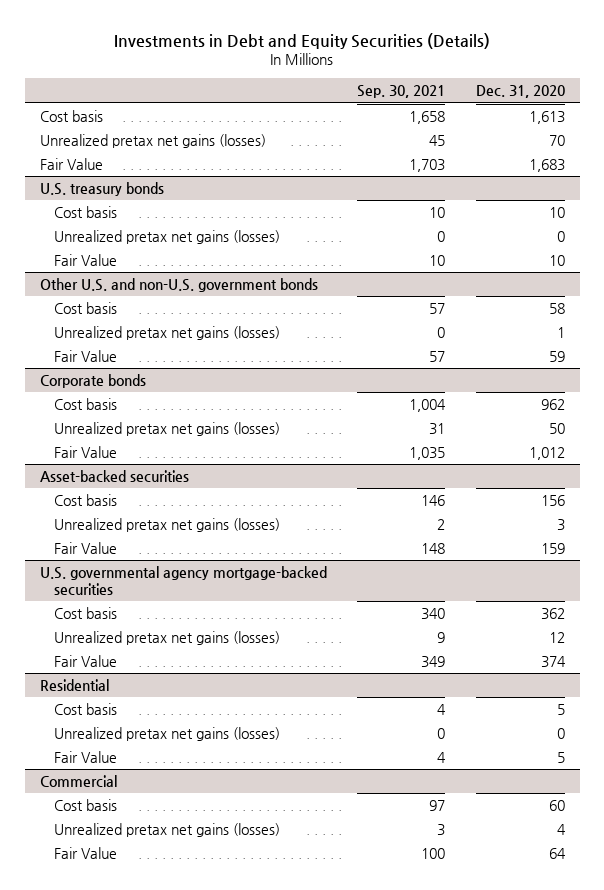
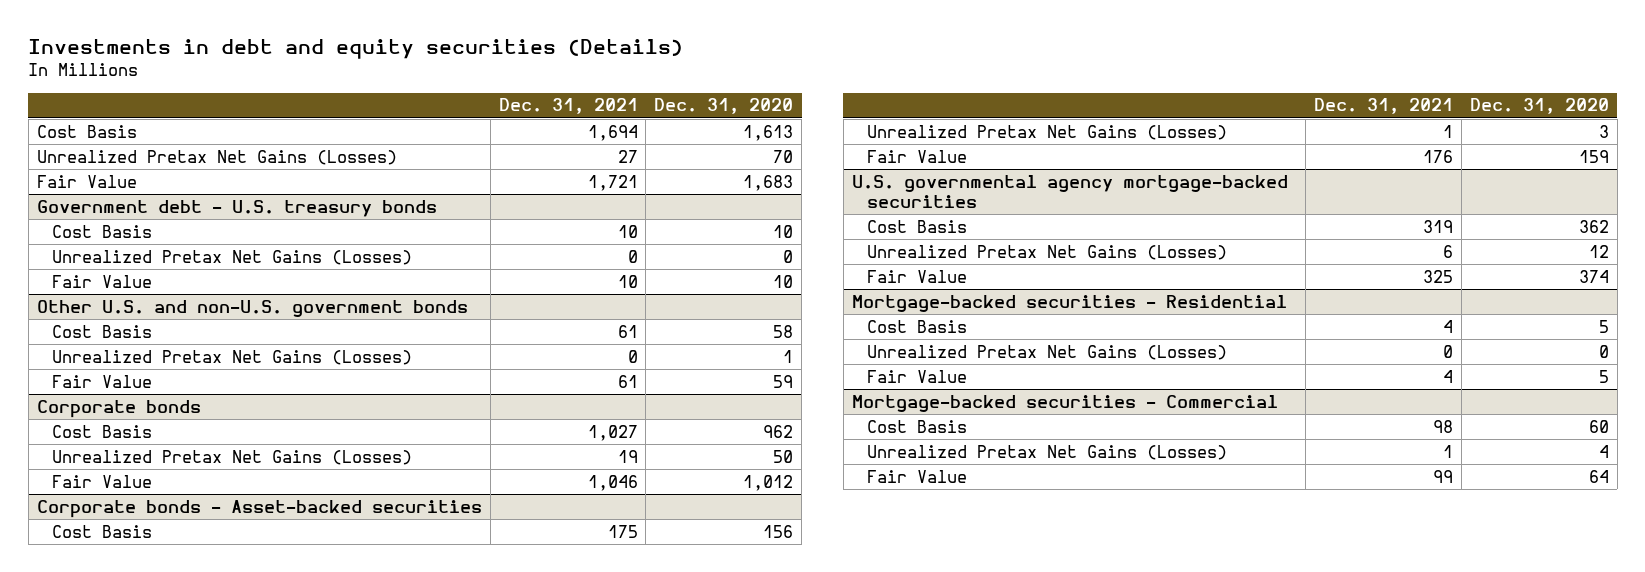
[114,32,491,49] Investments in Debt and Equity Securities (Details) -> [28,38,684,59] Investments in debt and equity securities (Details)
[357,85,446,99] Sep. 30, 2021 -> none
none -> [498,98,638,115] Dec. 31, 2021
[39,110,103,123] Cost basis -> [36,124,137,138] Cost Basis
[39,134,266,149] Unrealized pretax net gains (losses) -> [36,149,397,165] Unrealized Pretax Net Gains (Losses)
[39,182,164,197] U.S. treasury bonds -> [36,199,437,217] Government debt - U.S. treasury bonds
[54,206,118,219] Cost basis -> [51,224,152,238] Cost Basis
[54,230,281,245] Unrealized pretax net gains (losses) -> [51,249,412,265] Unrealized Pretax Net Gains (Losses)
[54,302,118,315] Cost basis -> [51,324,152,338] Cost Basis
[54,326,281,341] Unrealized pretax net gains (losses) -> [51,349,412,365] Unrealized Pretax Net Gains (Losses)
[54,398,118,411] Cost basis -> [51,424,152,438] Cost Basis
[54,422,281,437] Unrealized pretax net gains (losses) -> [51,449,412,465] Unrealized Pretax Net Gains (Losses)
[39,470,189,483] Asset-backed securities -> [36,499,482,518] Corporate bonds - Asset-backed securities
[54,494,118,507] Cost basis -> [51,524,152,538] Cost Basis
[54,518,281,533] Unrealized pretax net gains (losses) -> [866,124,1227,140] Unrealized Pretax Net Gains (Losses)
[54,607,118,620] Cost basis -> [866,219,967,233] Cost Basis
[54,631,281,646] Unrealized pretax net gains (losses) -> [866,244,1227,260] Unrealized Pretax Net Gains (Losses)
[39,679,109,692] Residential -> [851,294,1287,312] Mortgage-backed securities - Residential
[54,703,118,716] Cost basis -> [866,319,967,333] Cost Basis
[54,727,281,742] Unrealized pretax net gains (losses) -> [866,344,1227,360] Unrealized Pretax Net Gains (Losses)
[39,775,117,788] Commercial -> [851,394,1278,412] Mortgage-backed securities - Commercial
[54,799,118,812] Cost basis -> [866,419,967,433] Cost Basis
[54,823,281,838] Unrealized pretax net gains (losses) -> [866,444,1227,460] Unrealized Pretax Net Gains (Losses)

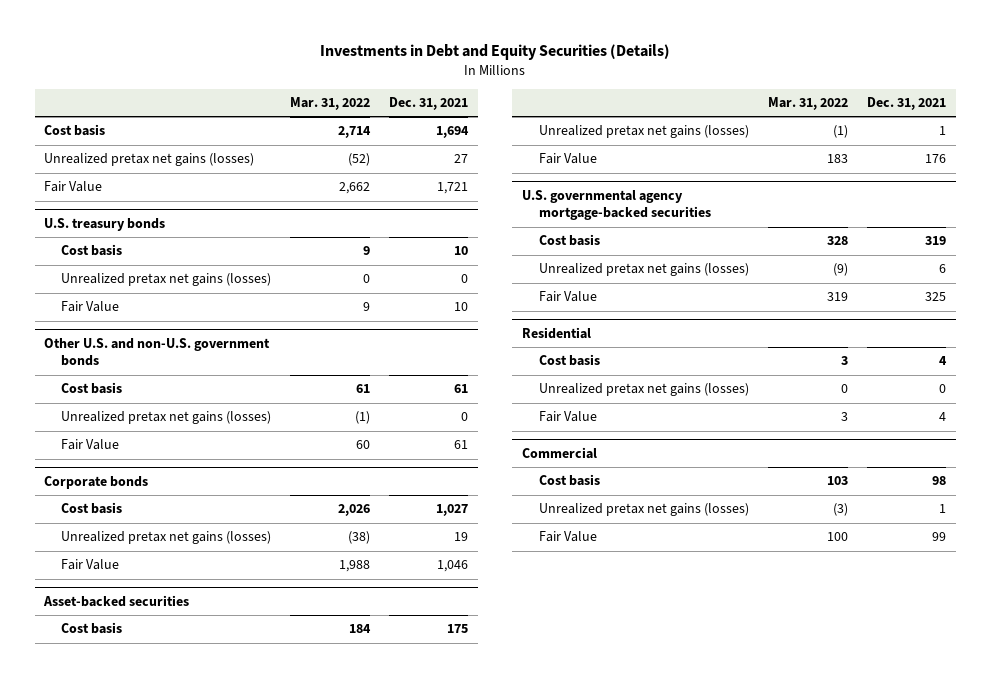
[28,38,684,59] Investments in debt and equity securities (Details) -> [320,44,671,61] Investments in Debt and Equity Securities (Details)
[654,98,794,115] Dec. 31, 2020 -> none
none -> [290,96,371,110] Mar. 31, 2022
[36,124,137,138] Cost Basis -> [44,124,106,137] Cost basis
[36,149,397,165] Unrealized Pretax Net Gains (Losses) -> [44,153,255,167] Unrealized pretax net gains (losses)
[36,199,437,217] Government debt - U.S. treasury bonds -> [44,218,166,232] U.S. treasury bonds
[51,224,152,238] Cost Basis -> [61,244,123,257] Cost basis
[51,249,412,265] Unrealized Pretax Net Gains (Losses) -> [61,273,272,287] Unrealized pretax net gains (losses)
[51,324,152,338] Cost Basis -> [61,382,123,395] Cost basis
[51,349,412,365] Unrealized Pretax Net Gains (Losses) -> [61,411,272,425] Unrealized pretax net gains (losses)
[51,424,152,438] Cost Basis -> [61,502,123,515] Cost basis
[51,449,412,465] Unrealized Pretax Net Gains (Losses) -> [61,531,272,545] Unrealized pretax net gains (losses)
[36,499,482,518] Corporate bonds - Asset-backed securities -> [43,595,190,608] Asset-backed securities
[51,524,152,538] Cost Basis -> [61,622,123,635] Cost basis
[866,124,1227,140] Unrealized Pretax Net Gains (Losses) -> [538,125,749,139] Unrealized pretax net gains (losses)
[866,219,967,233] Cost Basis -> [538,234,600,247] Cost basis
[866,244,1227,260] Unrealized Pretax Net Gains (Losses) -> [538,263,749,277] Unrealized pretax net gains (losses)
[851,294,1287,312] Mortgage-backed securities - Residential -> [521,327,591,340] Residential
[866,319,967,333] Cost Basis -> [538,354,600,367] Cost basis
[866,344,1227,360] Unrealized Pretax Net Gains (Losses) -> [538,383,749,397] Unrealized pretax net gains (losses)
[851,394,1278,412] Mortgage-backed securities - Commercial -> [521,447,597,460] Commercial
[866,419,967,433] Cost Basis -> [538,474,600,487] Cost basis
[866,444,1227,460] Unrealized Pretax Net Gains (Losses) -> [538,503,749,517] Unrealized pretax net gains (losses)

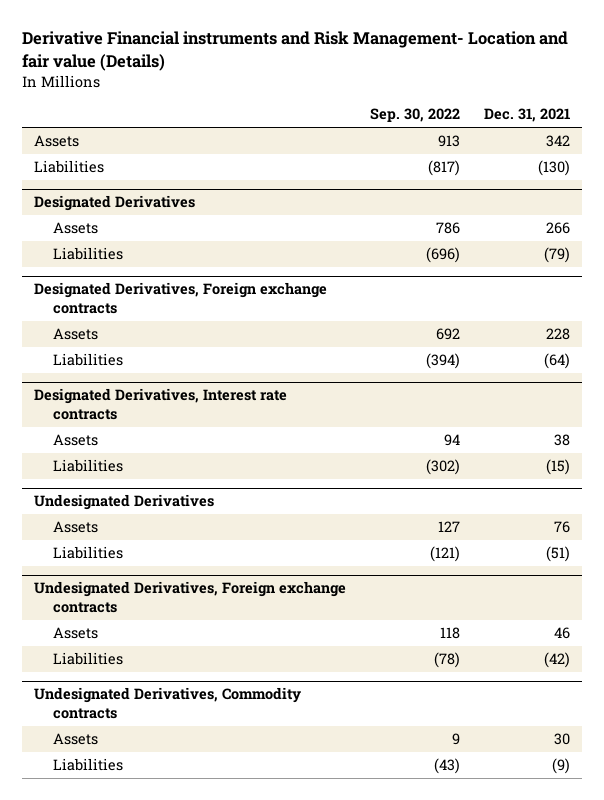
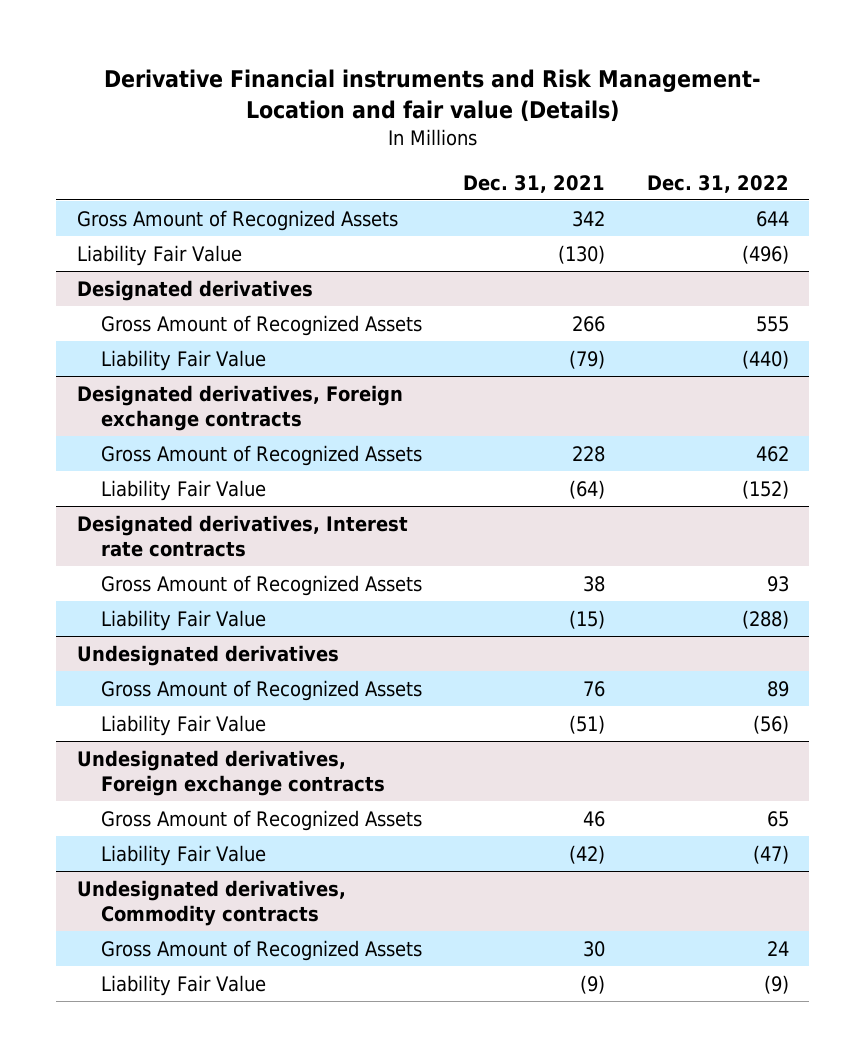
[369,108,460,123] Sep. 30, 2022 -> none
none -> [646,174,789,193] Dec. 31, 2022
[33,135,79,148] Assets -> [77,209,399,231] Gross Amount of Recognized Assets
[33,160,104,174] Liabilities -> [77,244,243,266] Liability Fair Value
[33,195,195,212] Designated Derivatives -> [77,279,314,301] Designated derivatives
[53,222,99,235] Assets -> [100,314,422,336] Gross Amount of Recognized Assets
[53,247,124,261] Liabilities -> [100,349,266,371] Liability Fair Value
[33,282,327,314] Designated Derivatives, Foreign exchange contracts -> [77,384,404,431] Designated derivatives, Foreign exchange contracts
[53,328,99,341] Assets -> [100,444,422,466] Gross Amount of Recognized Assets
[53,353,124,367] Liabilities -> [100,479,266,501] Liability Fair Value
[33,388,287,420] Designated Derivatives, Interest rate contracts -> [77,514,409,557] Designated derivatives, Interest rate contracts
[53,434,99,447] Assets -> [100,574,422,596] Gross Amount of Recognized Assets
[53,459,124,473] Liabilities -> [100,609,266,631] Liability Fair Value
[33,494,214,511] Undesignated Derivatives -> [77,644,340,666] Undesignated derivatives
[53,521,99,534] Assets -> [100,679,422,701] Gross Amount of Recognized Assets
[53,546,124,560] Liabilities -> [100,714,266,736] Liability Fair Value
[33,581,346,613] Undesignated Derivatives, Foreign exchange contracts -> [77,749,385,796] Undesignated derivatives, Foreign exchange contracts
[53,627,99,640] Assets -> [100,809,422,831] Gross Amount of Recognized Assets
[53,652,124,666] Liabilities -> [100,844,266,866] Liability Fair Value
[33,687,301,719] Undesignated Derivatives, Commodity contracts -> [77,879,347,926] Undesignated derivatives, Commodity contracts
[53,733,99,746] Assets -> [100,939,422,961] Gross Amount of Recognized Assets
[53,758,124,772] Liabilities -> [100,974,266,996] Liability Fair Value

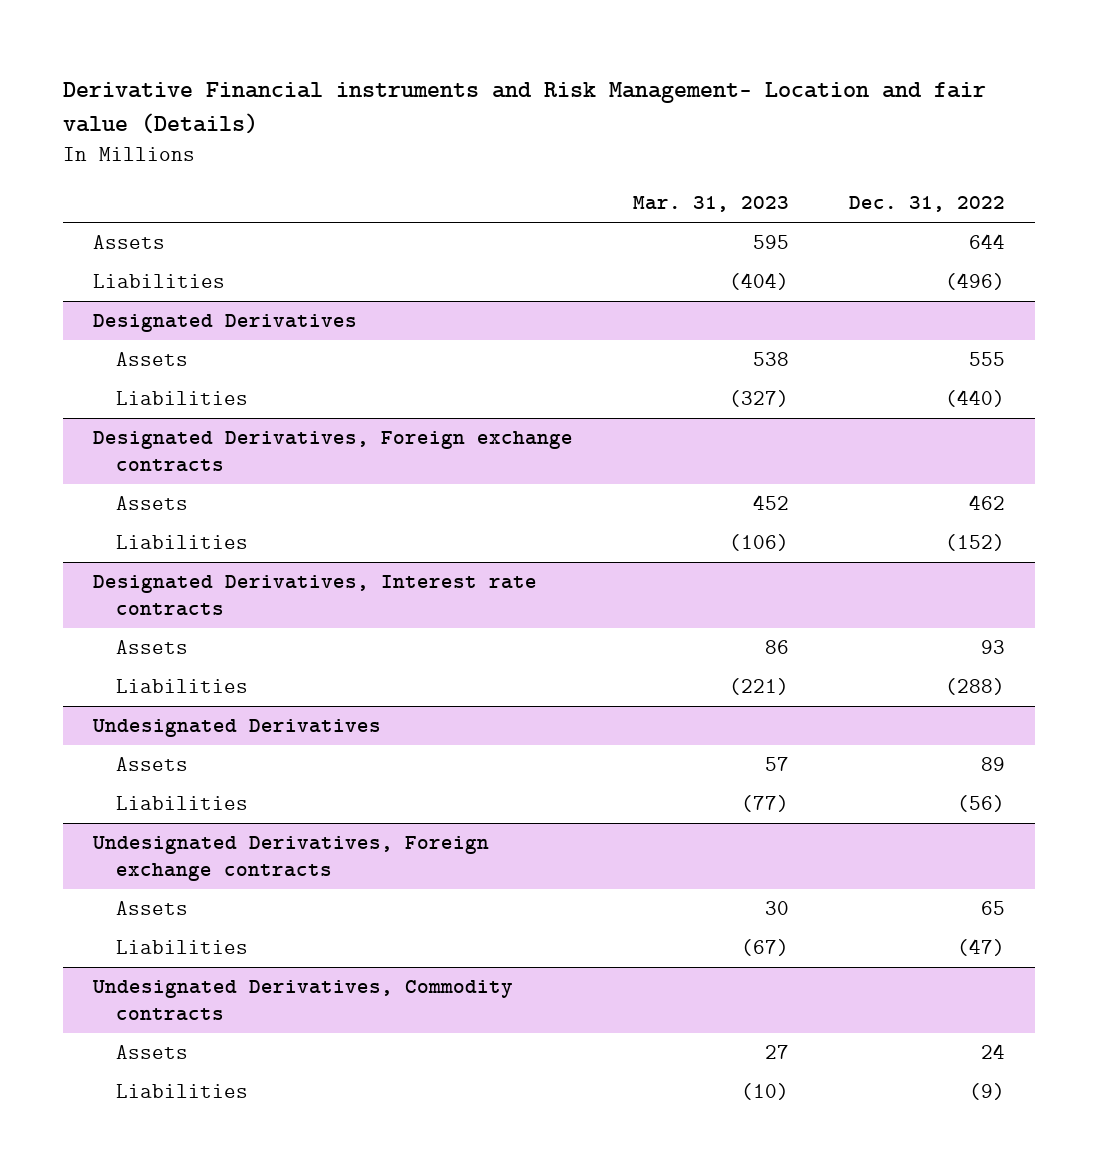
[463,174,606,193] Dec. 31, 2021 -> none
none -> [633,196,790,213] Mar. 31, 2023
[77,209,399,231] Gross Amount of Recognized Assets -> [93,235,166,250] Assets
[77,244,243,266] Liability Fair Value -> [93,274,226,289] Liabilities
[77,279,314,301] Designated derivatives -> [93,314,358,333] Designated Derivatives
[100,314,422,336] Gross Amount of Recognized Assets -> [115,352,188,367] Assets
[100,349,266,371] Liability Fair Value -> [115,391,248,406] Liabilities
[77,384,404,431] Designated derivatives, Foreign exchange contracts -> [93,431,574,472] Designated Derivatives, Foreign exchange contracts
[100,444,422,466] Gross Amount of Recognized Assets -> [115,496,188,511] Assets
[100,479,266,501] Liability Fair Value -> [115,535,248,550] Liabilities
[77,514,409,557] Designated derivatives, Interest rate contracts -> [93,575,538,616] Designated Derivatives, Interest rate contracts
[100,574,422,596] Gross Amount of Recognized Assets -> [115,640,188,655] Assets
[100,609,266,631] Liability Fair Value -> [115,679,248,694] Liabilities
[77,644,340,666] Undesignated derivatives -> [92,719,382,738] Undesignated Derivatives
[100,679,422,701] Gross Amount of Recognized Assets -> [115,757,188,772] Assets
[100,714,266,736] Liability Fair Value -> [115,796,248,811] Liabilities
[77,749,385,796] Undesignated derivatives, Foreign exchange contracts -> [92,836,490,881] Undesignated Derivatives, Foreign exchange contracts
[100,809,422,831] Gross Amount of Recognized Assets -> [115,901,188,916] Assets
[100,844,266,866] Liability Fair Value -> [115,940,248,955] Liabilities
[77,879,347,926] Undesignated derivatives, Commodity contracts -> [92,980,514,1021] Undesignated Derivatives, Commodity contracts
[100,939,422,961] Gross Amount of Recognized Assets -> [115,1045,188,1060] Assets
[100,974,266,996] Liability Fair Value -> [115,1084,248,1099] Liabilities

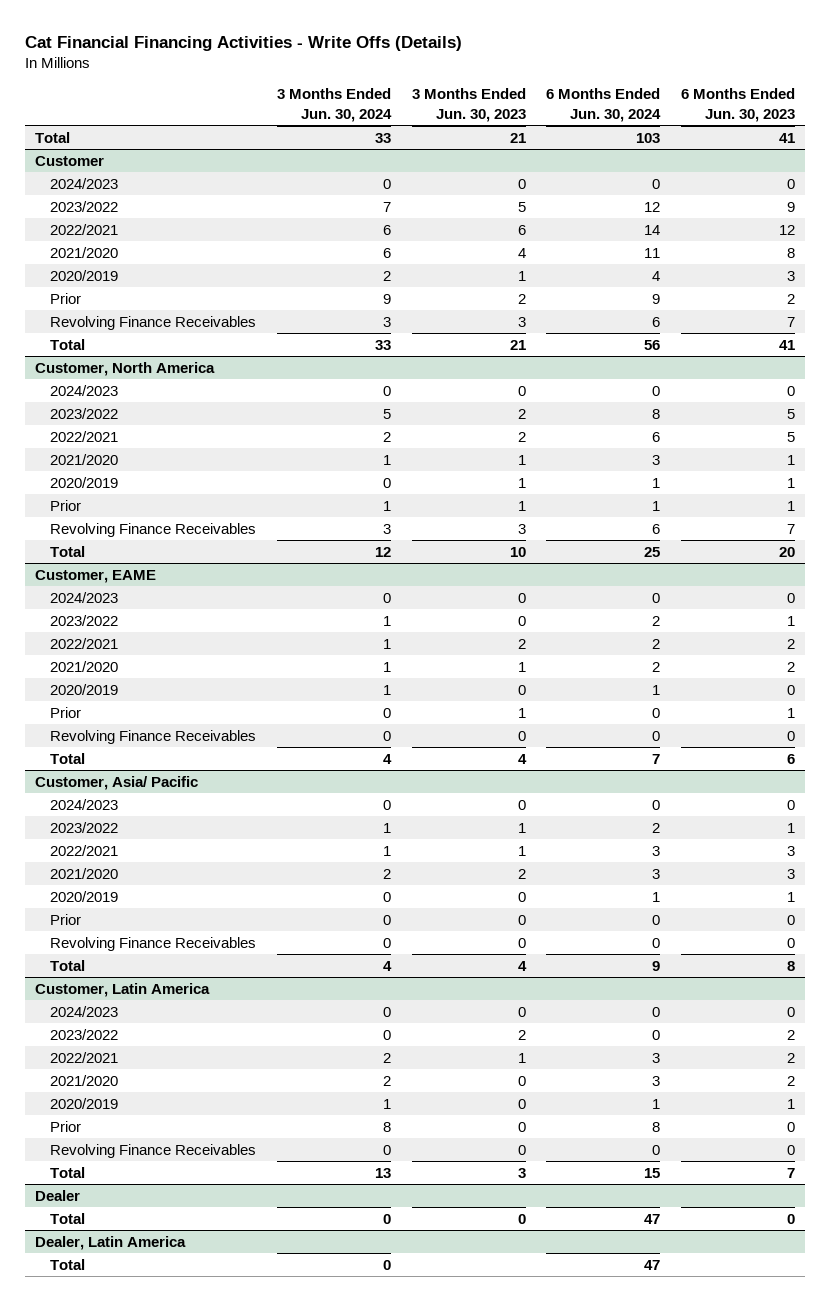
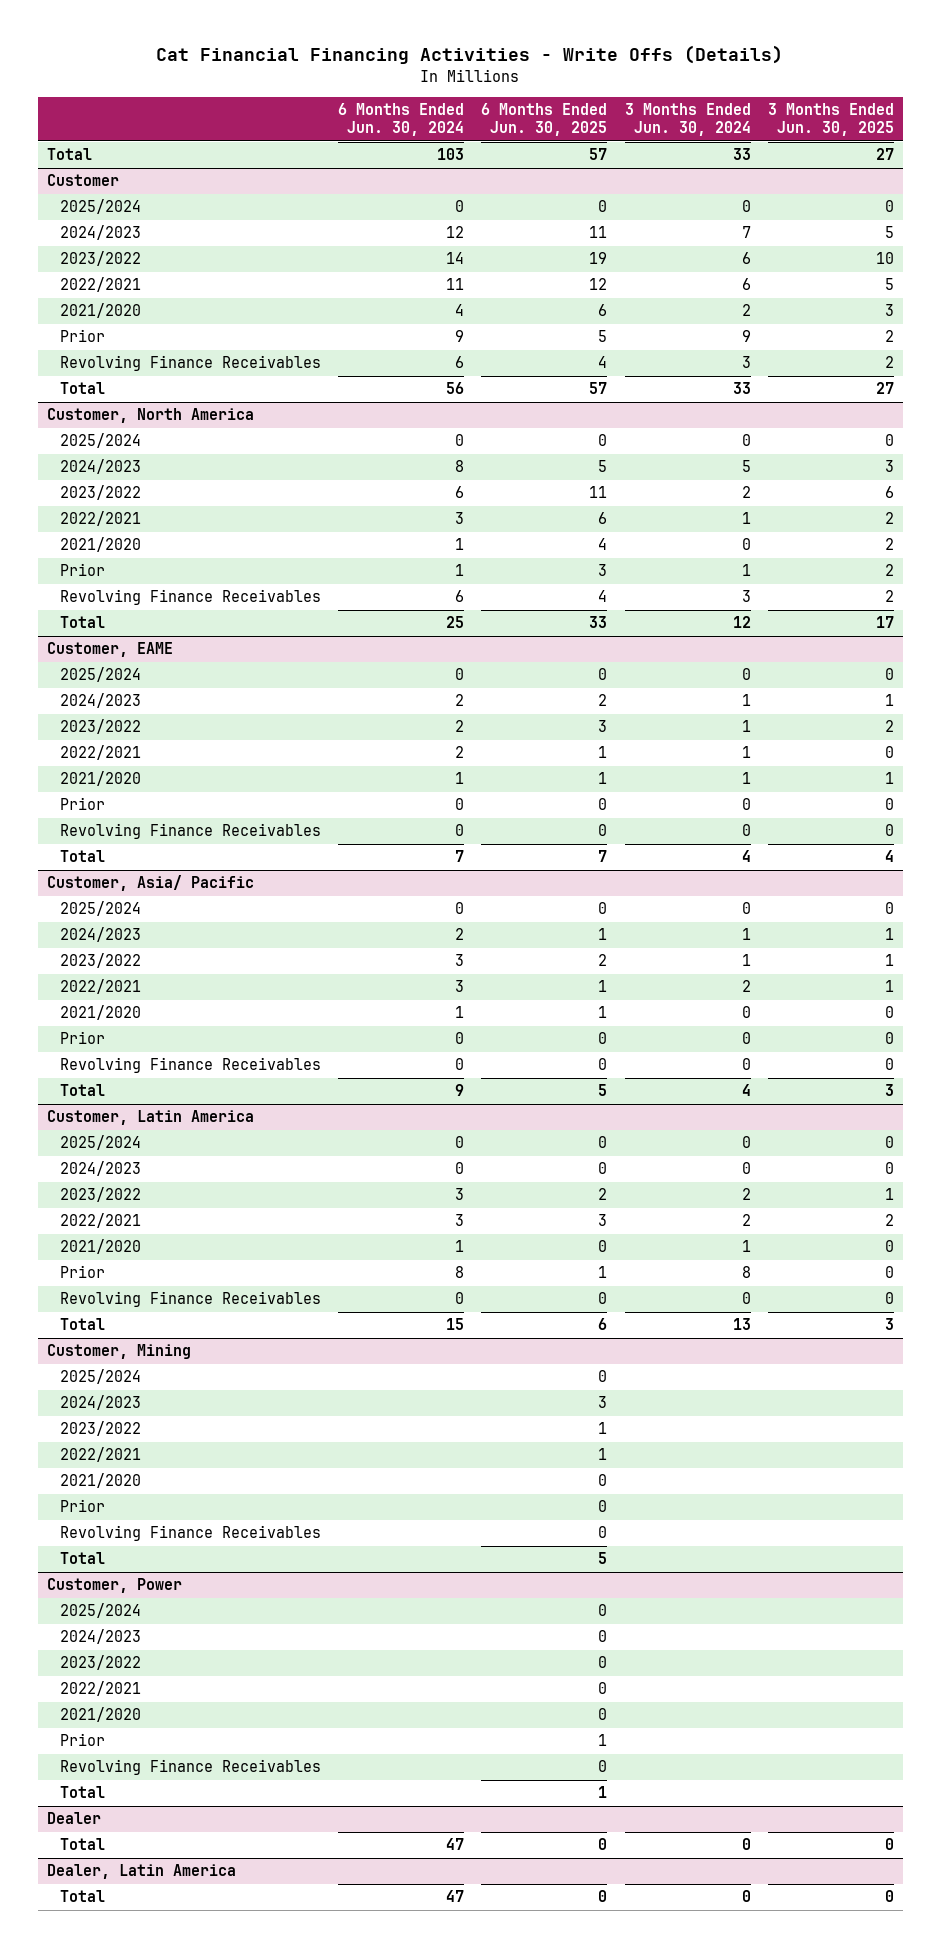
[411,88,526,122] 3 Months Ended Jun. 30, 2023 -> none
[680,88,795,122] 6 Months Ended Jun. 30, 2023 -> none
none -> [481,103,608,137] 6 Months Ended Jun. 30, 2025
none -> [768,103,895,137] 3 Months Ended Jun. 30, 2025
[50,269,119,281] 2020/2019 -> none
none -> [59,199,141,215] 2025/2024
[382,178,391,189] 0 -> [741,226,751,239] 7
[652,178,661,189] 0 -> [445,226,464,239] 12
[382,201,391,212] 7 -> [741,252,751,265] 6
[644,201,661,212] 12 -> [445,252,464,265] 14
[644,224,661,235] 14 -> [445,278,464,291] 11
[382,247,391,258] 6 -> [741,304,751,317] 2
[644,247,661,258] 11 -> [454,304,464,317] 4
[50,476,119,488] 2020/2019 -> none
none -> [59,433,141,449] 2025/2024
[382,385,391,396] 0 -> [741,460,751,473] 5
[652,385,661,396] 0 -> [454,460,464,473] 8
[382,408,391,419] 5 -> [741,486,751,499] 2
[652,408,661,419] 8 -> [454,486,464,499] 6
[382,431,391,442] 2 -> [741,512,751,525] 1
[652,431,661,442] 6 -> [454,512,464,525] 3
[382,454,391,465] 1 -> [741,538,751,551] 0
[652,454,661,465] 3 -> [454,538,464,551] 1
none -> [59,667,141,683] 2025/2024
[382,592,391,603] 0 -> [741,694,751,707] 1
[652,592,661,603] 0 -> [454,694,464,707] 2
[50,683,119,695] 2020/2019 -> none
[652,661,661,672] 2 -> [454,772,464,785] 1
[50,890,119,902] 2020/2019 -> none
none -> [59,901,141,917] 2025/2024
[382,799,391,810] 0 -> [741,928,751,941] 1
[652,799,661,810] 0 -> [454,928,464,941] 2
[652,822,661,833] 2 -> [454,954,464,967] 3
[382,845,391,856] 1 -> [741,980,751,993] 2
[382,868,391,879] 2 -> [741,1006,751,1019] 0
[652,868,661,879] 3 -> [454,1006,464,1019] 1
none -> [59,1135,141,1151] 2025/2024
[382,1029,391,1040] 0 -> [741,1188,751,1201] 2
[652,1029,661,1040] 0 -> [454,1188,464,1201] 3
[50,1097,119,1109] 2020/2019 -> none
[382,1075,391,1086] 2 -> [741,1240,751,1253] 1
[652,1075,661,1086] 3 -> [454,1240,464,1253] 1
none -> [46,1344,191,1360] Customer, Mining
none -> [59,1369,141,1385] 2025/2024
none -> [59,1395,141,1411] 2024/2023
none -> [59,1421,141,1437] 2023/2022
none -> [59,1447,141,1463] 2022/2021
none -> [59,1473,141,1489] 2021/2020
none -> [59,1499,105,1513] Prior
none -> [59,1525,321,1542] Revolving Finance Receivables
none -> [59,1552,105,1565] Total
none -> [46,1578,182,1594] Customer, Power
none -> [59,1603,141,1619] 2025/2024
none -> [59,1629,141,1645] 2024/2023
none -> [59,1655,141,1671] 2023/2022
none -> [59,1681,141,1697] 2022/2021
none -> [59,1707,141,1723] 2021/2020
none -> [59,1733,105,1747] Prior
none -> [59,1759,321,1776] Revolving Finance Receivables
none -> [59,1786,105,1799] Total

